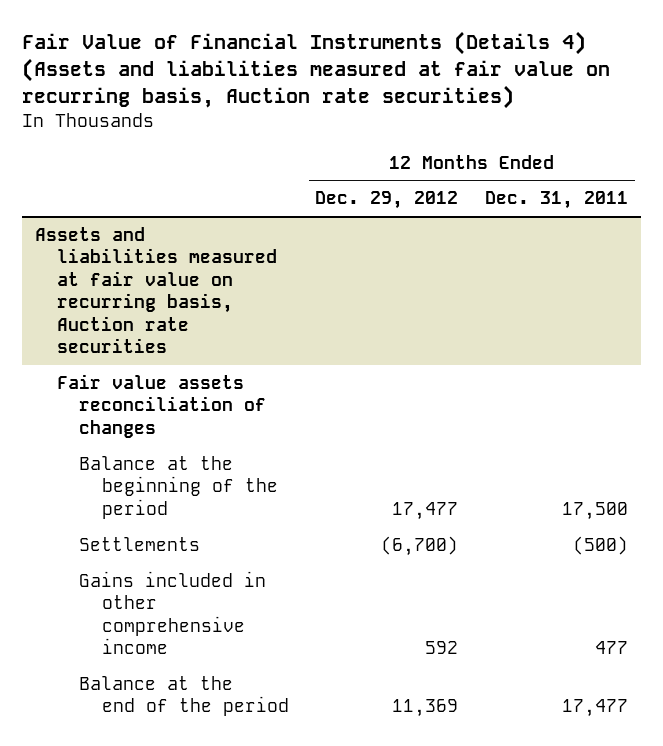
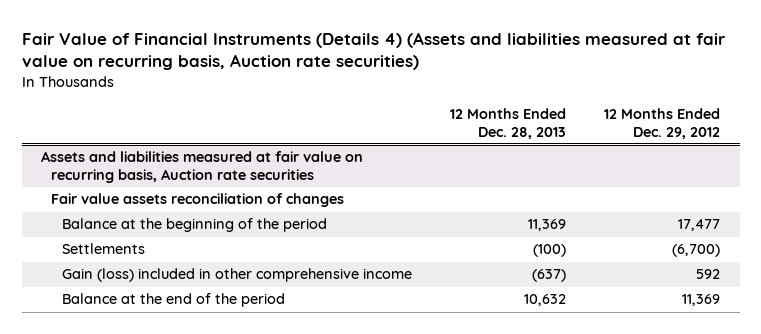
[484,191,628,210] Dec. 31, 2011 -> none
none -> [450,108,567,139] 12 Months Ended Dec. 28, 2013
[79,570,267,655] Gains included in other comprehensive income -> [61,268,412,283] Gain (loss) included in other comprehensive income

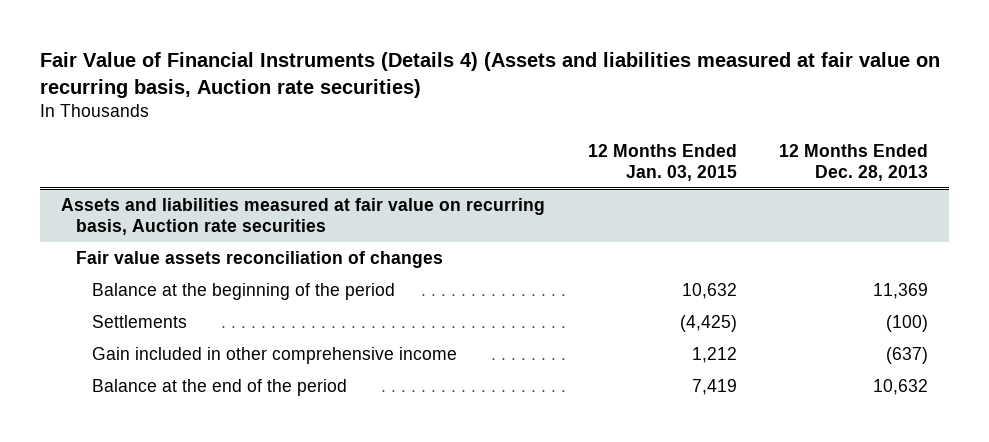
[604,108,721,139] 12 Months Ended Dec. 29, 2012 -> none
none -> [587,143,737,181] 12 Months Ended Jan. 03, 2015
[61,268,412,283] Gain (loss) included in other comprehensive income -> [91,346,457,364] Gain included in other comprehensive income

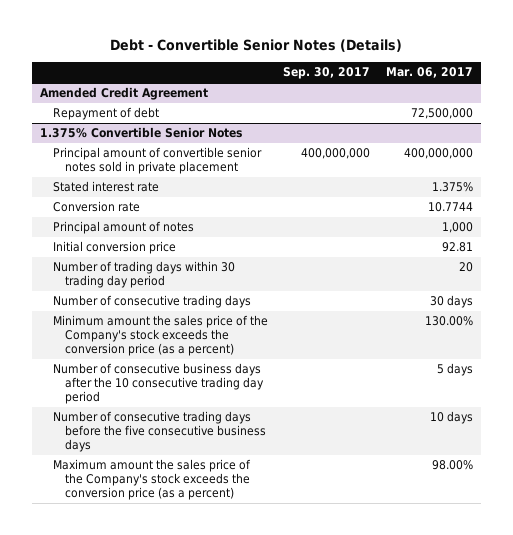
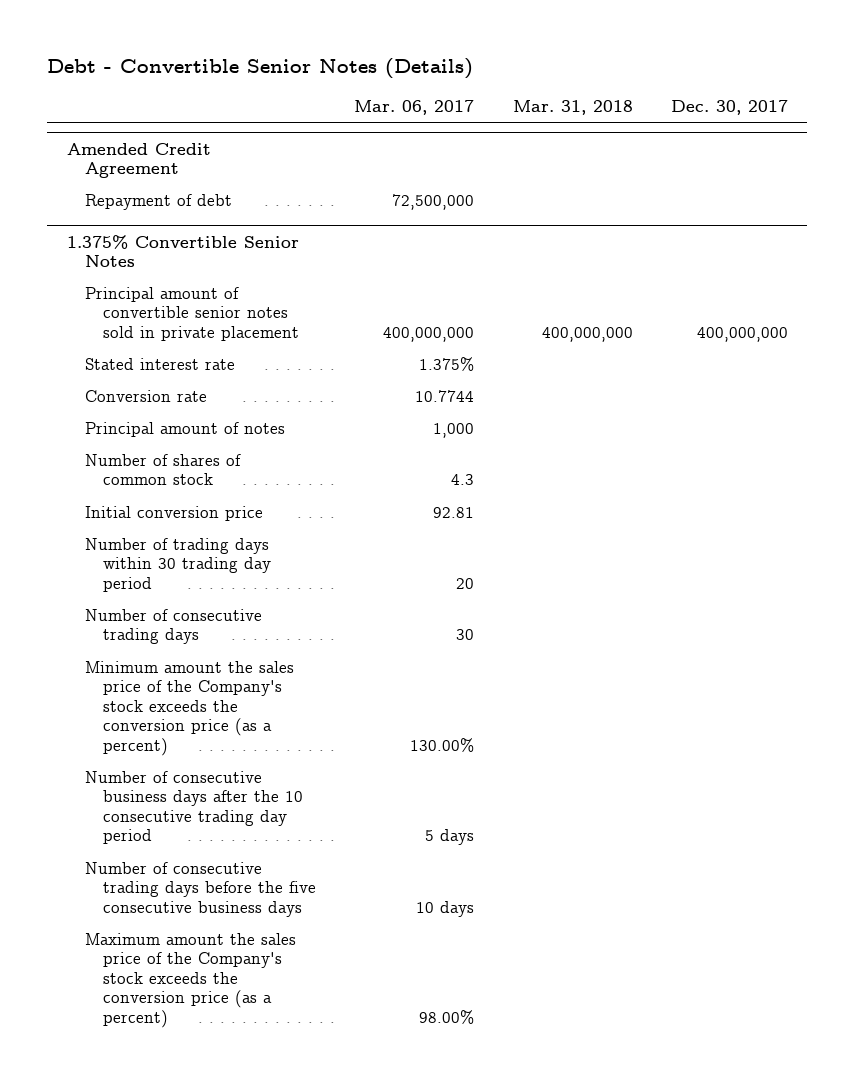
[283,67,371,80] Sep. 30, 2017 -> none
none -> [512,100,633,116] Mar. 31, 2018
none -> [671,100,789,116] Dec. 30, 2017
none -> [84,453,241,486] Number of shares of common stock
[429,295,473,309] 30 days -> [456,629,475,641] 30

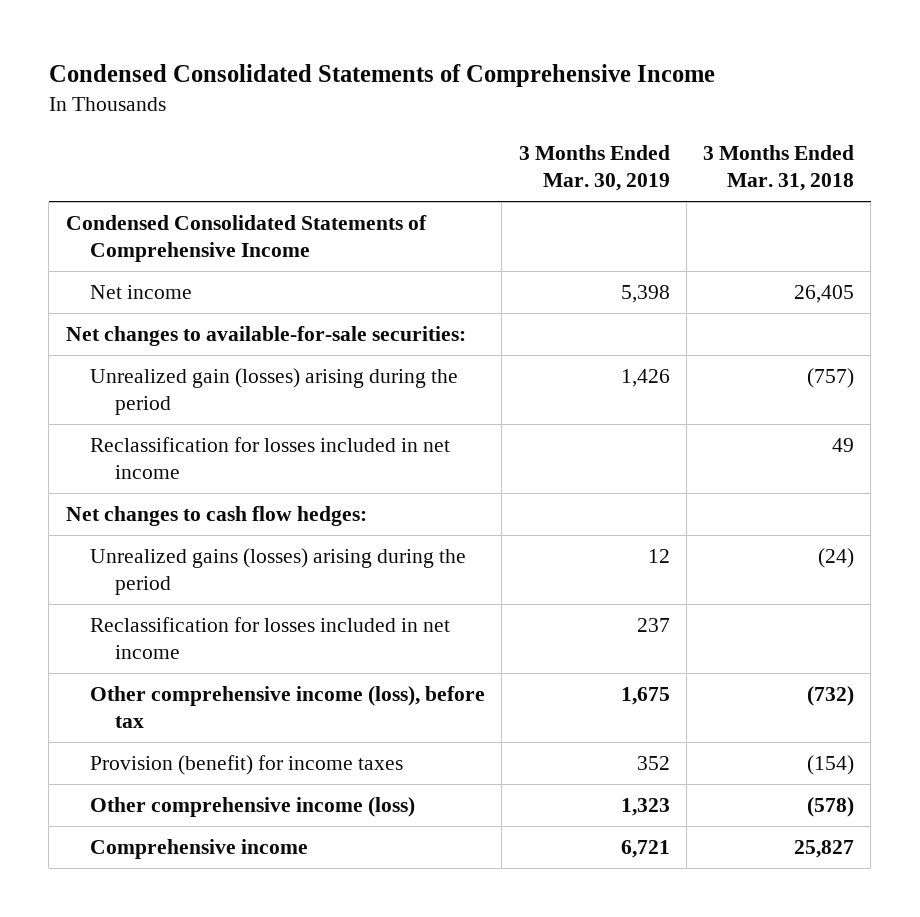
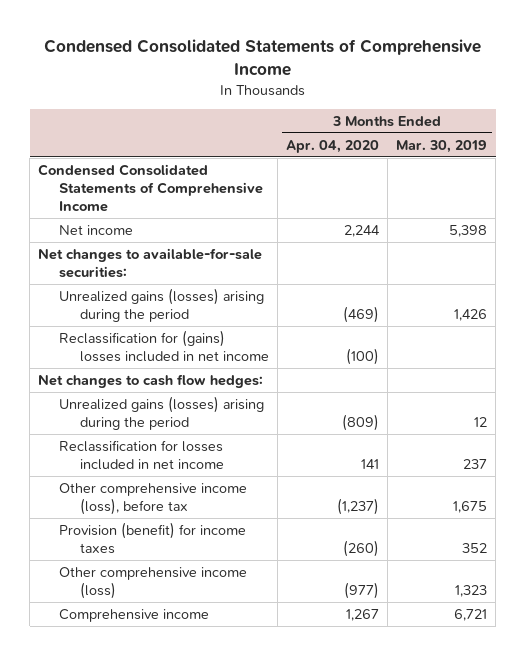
[703,144,855,192] 3 Months Ended Mar. 31, 2018 -> none
none -> [286,139,380,153] Apr. 04, 2020
[90,367,459,416] Unrealized gain (losses) arising during the period -> [59,287,265,322] Unrealized gains (losses) arising during the period
[90,436,451,480] Reclassification for losses included in net income -> [59,329,269,362] Reclassification for (gains) losses included in net income

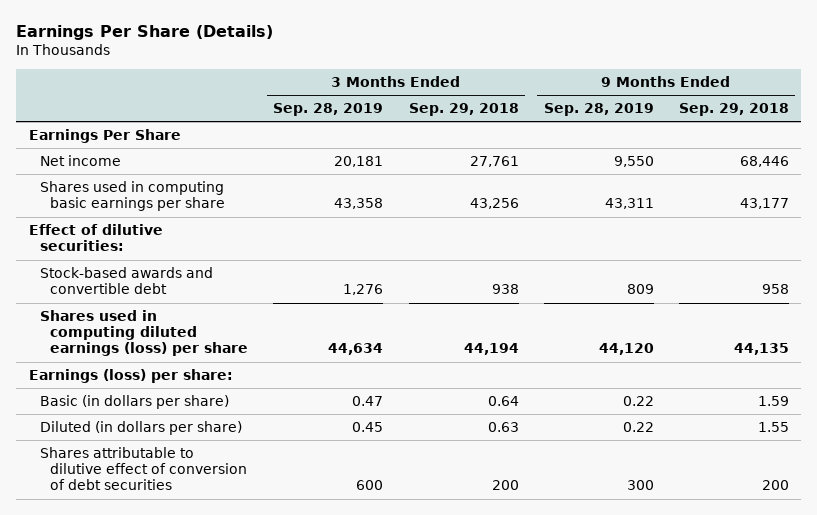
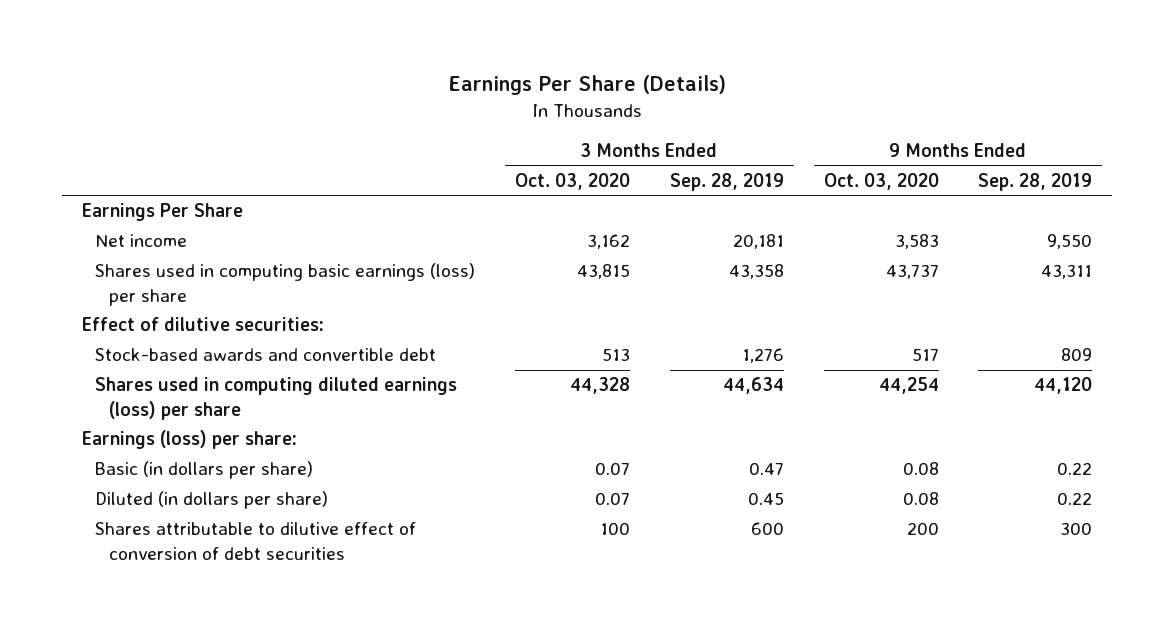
[408,103,519,117] Sep. 29, 2018 -> none
[678,103,789,117] Sep. 29, 2018 -> none
none -> [515,172,631,190] Oct. 03, 2020
none -> [823,172,939,190] Oct. 03, 2020
[39,181,226,212] Shares used in computing basic earnings per share -> [95,263,476,306] Shares used in computing basic earnings (loss) per share

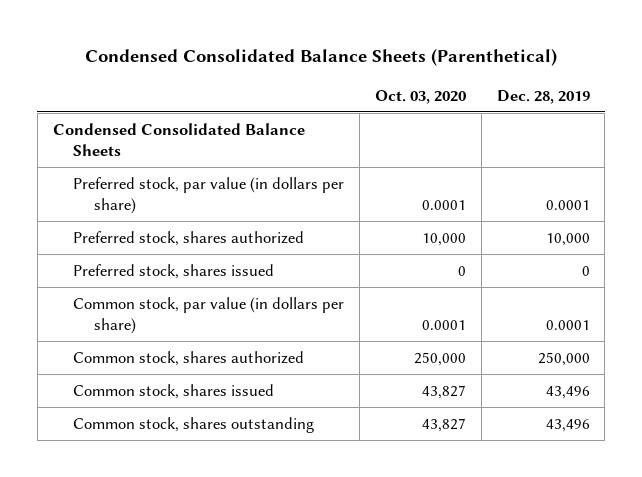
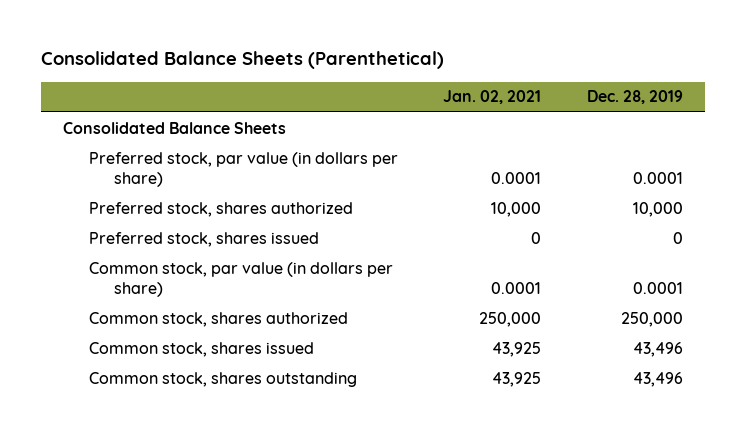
[85,48,558,67] Condensed Consolidated Balance Sheets (Parenthetical) -> [40,51,444,70] Consolidated Balance Sheets (Parenthetical)
[374,89,466,104] Oct. 03, 2020 -> none
none -> [443,90,542,105] Jan. 02, 2021
[52,122,305,156] Condensed Consolidated Balance Sheets -> [63,121,287,134] Consolidated Balance Sheets

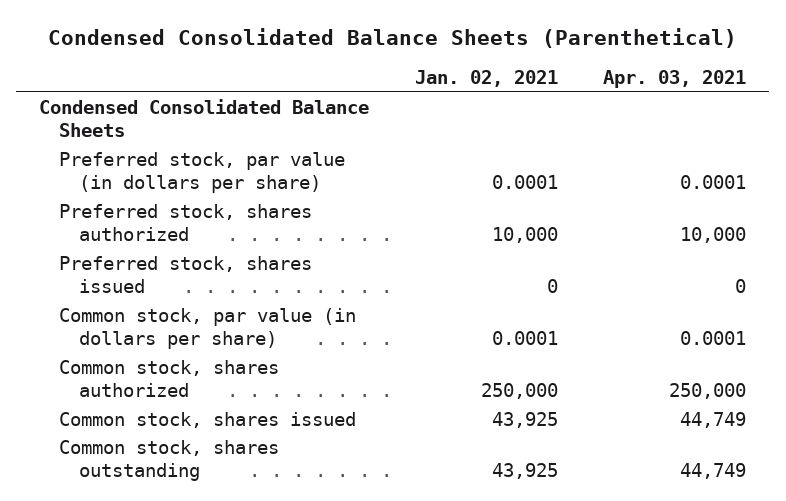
[40,51,444,70] Consolidated Balance Sheets (Parenthetical) -> [47,27,737,48] Condensed Consolidated Balance Sheets (Parenthetical)
[586,90,683,105] Dec. 28, 2019 -> none
none -> [603,70,747,89] Apr. 03, 2021
[63,121,287,134] Consolidated Balance Sheets -> [39,98,370,138] Condensed Consolidated Balance Sheets

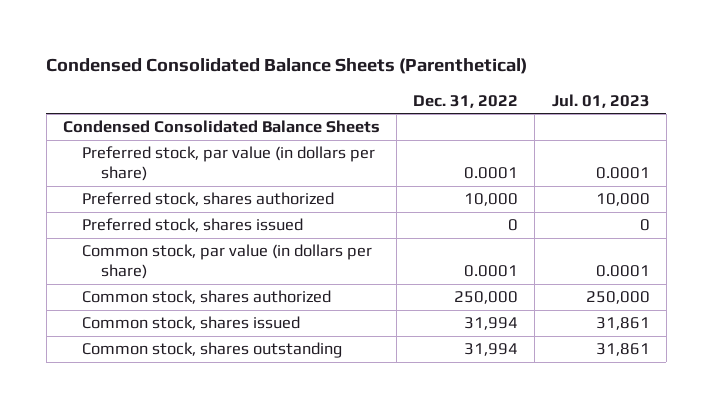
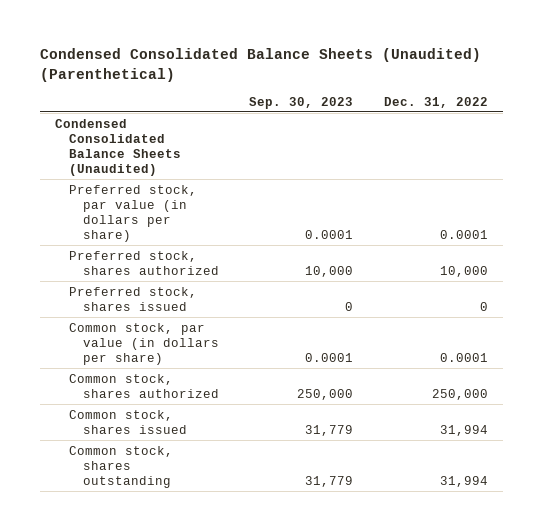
[46,58,528,75] Condensed Consolidated Balance Sheets (Parenthetical) -> [39,48,481,82] Condensed Consolidated Balance Sheets (Unaudited) (Parenthetical)
[551,93,650,108] Jul. 01, 2023 -> none
none -> [249,96,354,109] Sep. 30, 2023
[62,120,380,134] Condensed Consolidated Balance Sheets -> [55,118,181,176] Condensed Consolidated Balance Sheets (Unaudited)

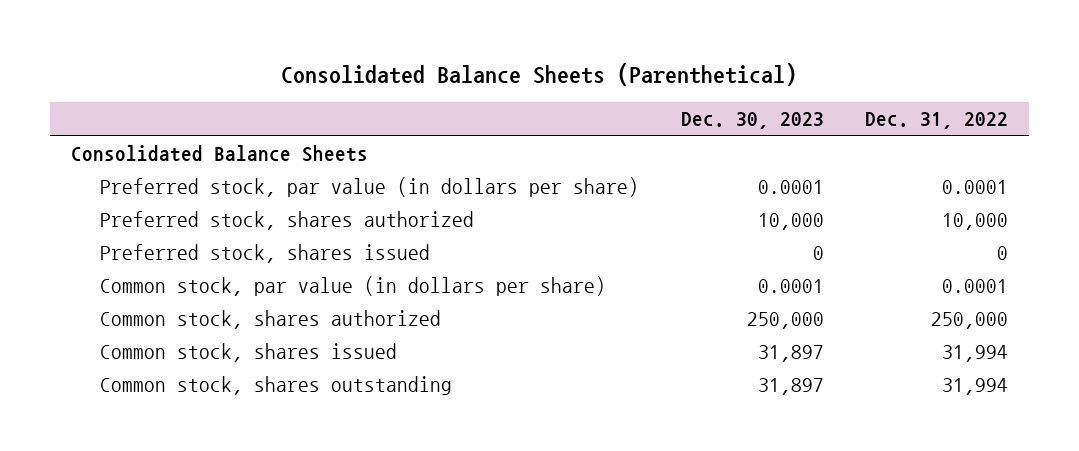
[39,48,481,82] Condensed Consolidated Balance Sheets (Unaudited) (Parenthetical) -> [281,62,798,86] Consolidated Balance Sheets (Parenthetical)
[249,96,354,109] Sep. 30, 2023 -> none
none -> [680,112,824,130] Dec. 30, 2023
[55,118,181,176] Condensed Consolidated Balance Sheets (Unaudited) -> [70,145,368,163] Consolidated Balance Sheets

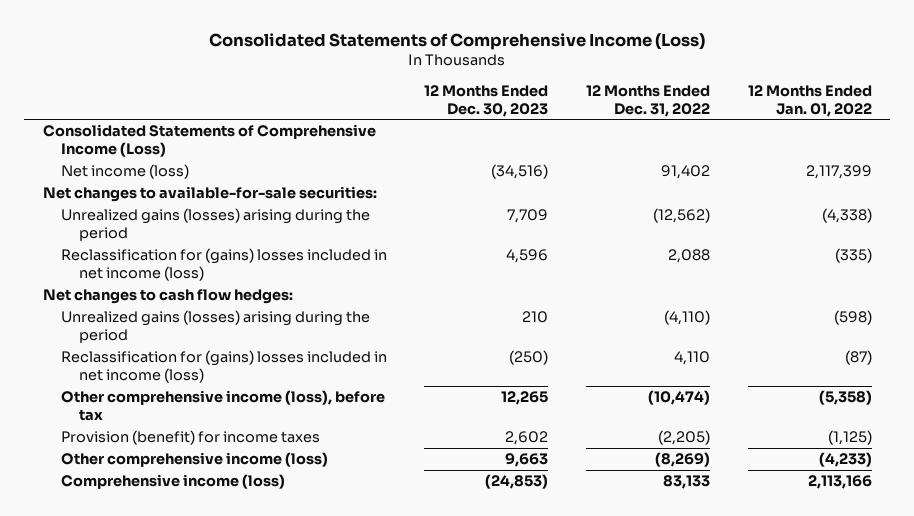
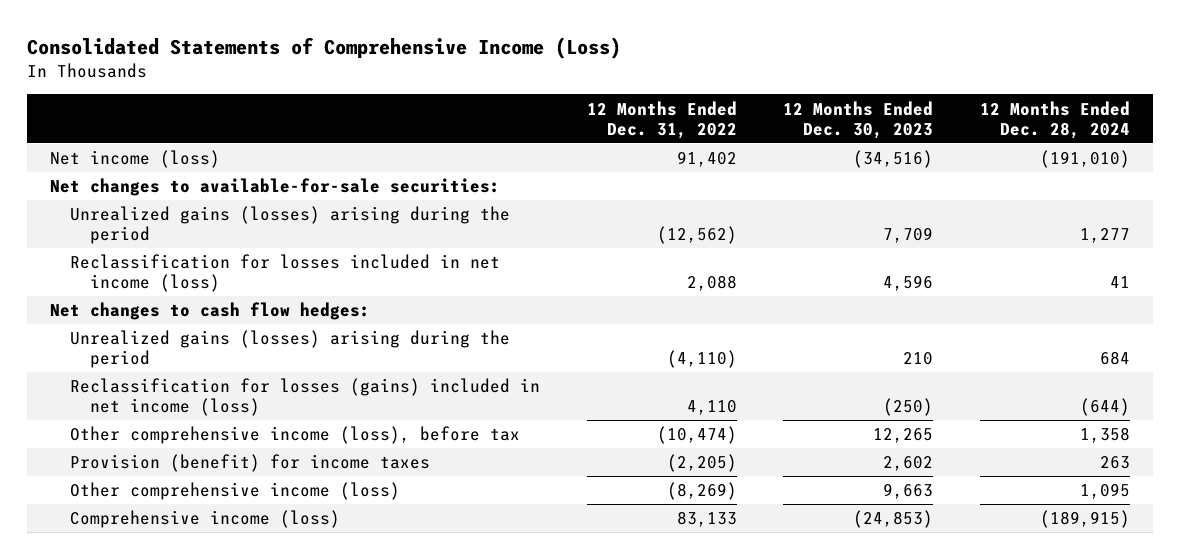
[747,84,872,117] 12 Months Ended Jan. 01, 2022 -> none
none -> [979,100,1130,139] 12 Months Ended Dec. 28, 2024
[42,124,376,157] Consolidated Statements of Comprehensive Income (Loss) -> none
[60,248,387,281] Reclassification for (gains) losses included in net income (loss) -> [70,254,501,293] Reclassification for losses included in net income (loss)
[60,350,387,383] Reclassification for (gains) losses included in net income (loss) -> [70,378,541,417] Reclassification for losses (gains) included in net income (loss)

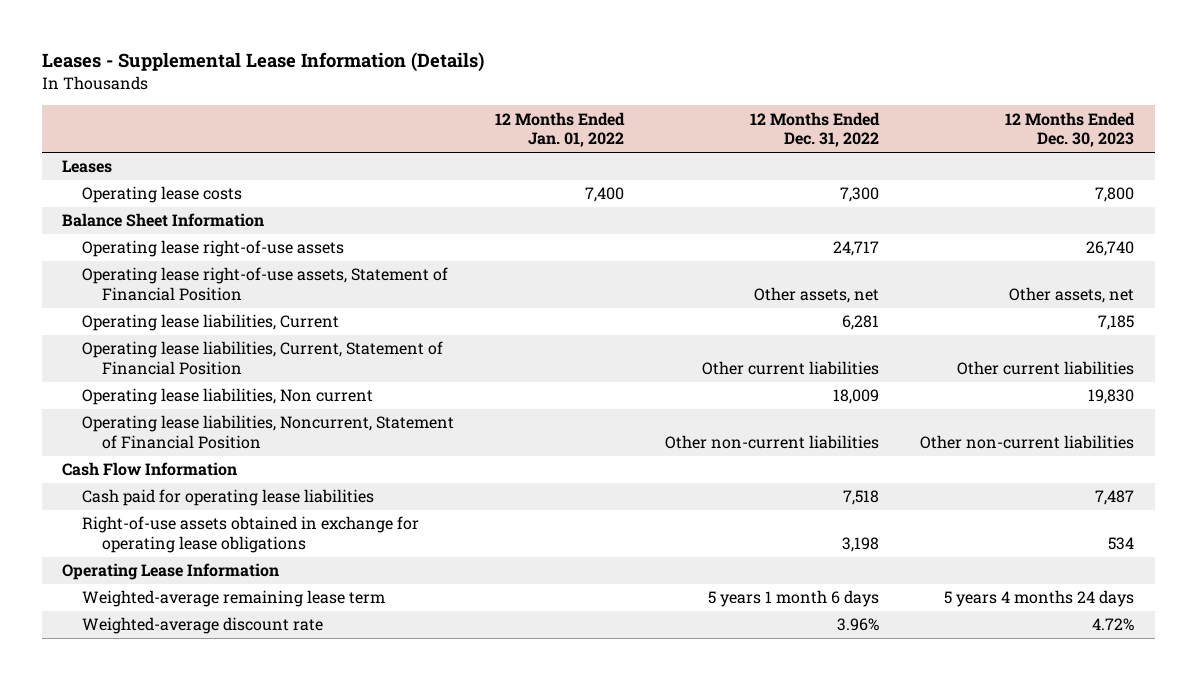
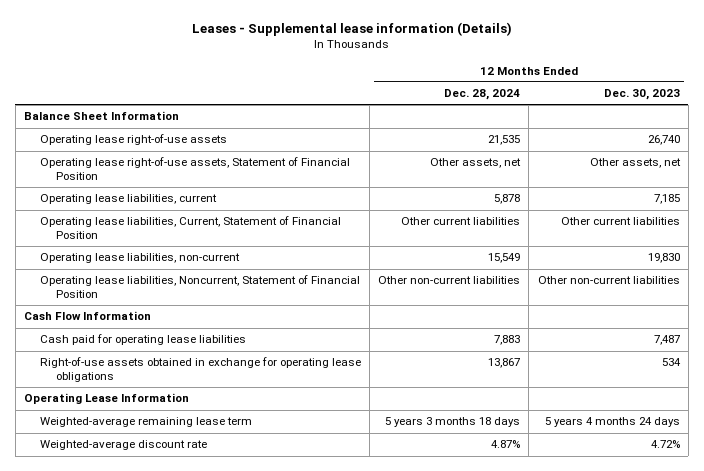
[41,52,484,73] Leases - Supplemental Lease Information (Details) -> [191,21,512,36] Leases - Supplemental lease information (Details)
[495,111,626,148] 12 Months Ended Jan. 01, 2022 -> none
[750,111,881,148] 12 Months Ended Dec. 31, 2022 -> none
none -> [444,89,521,101] Dec. 28, 2024
[62,160,113,174] Leases -> none
[82,186,243,204] Operating lease costs -> none
[82,314,340,332] Operating lease liabilities, Current -> [40,194,218,205] Operating lease liabilities, current
[82,388,374,406] Operating lease liabilities, Non current -> [40,253,241,264] Operating lease liabilities, non-current

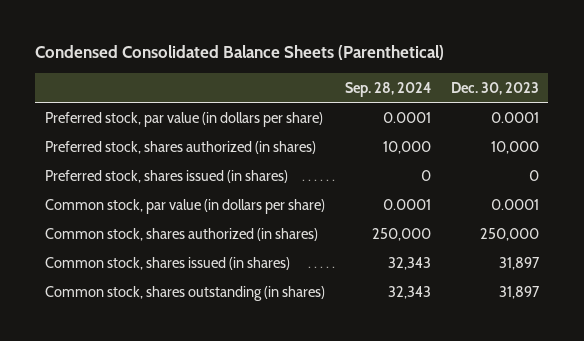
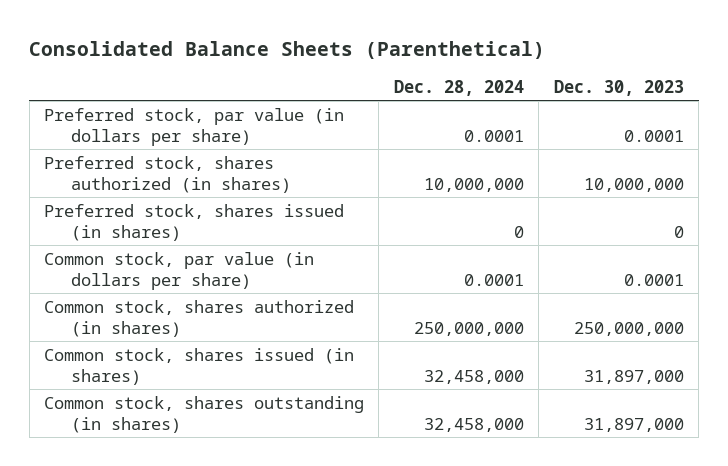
[35,45,445,61] Condensed Consolidated Balance Sheets (Parenthetical) -> [29,40,546,59] Consolidated Balance Sheets (Parenthetical)
[344,81,431,97] Sep. 28, 2024 -> none
none -> [393,79,524,96] Dec. 28, 2024
[490,140,539,154] 10,000 -> [583,177,684,192] 10,000,000
[479,227,539,241] 250,000 -> [573,321,684,336] 250,000,000
[498,256,540,270] 31,897 -> [583,369,684,384] 31,897,000
[498,285,540,299] 31,897 -> [583,417,684,432] 31,897,000

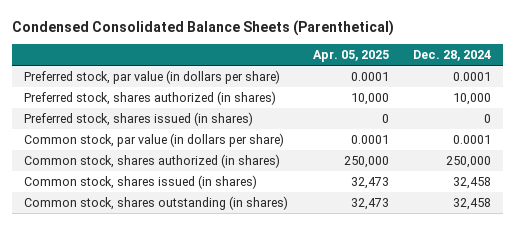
[29,40,546,59] Consolidated Balance Sheets (Parenthetical) -> [12,19,395,36] Condensed Consolidated Balance Sheets (Parenthetical)
[553,79,684,96] Dec. 30, 2023 -> none
none -> [312,49,389,62] Apr. 05, 2025
[423,177,524,192] 10,000,000 -> [453,92,492,105] 10,000
[413,321,524,336] 250,000,000 -> [446,155,492,168] 250,000
[423,369,524,384] 32,458,000 -> [453,176,492,189] 32,458
[423,417,524,432] 32,458,000 -> [453,197,492,210] 32,458

